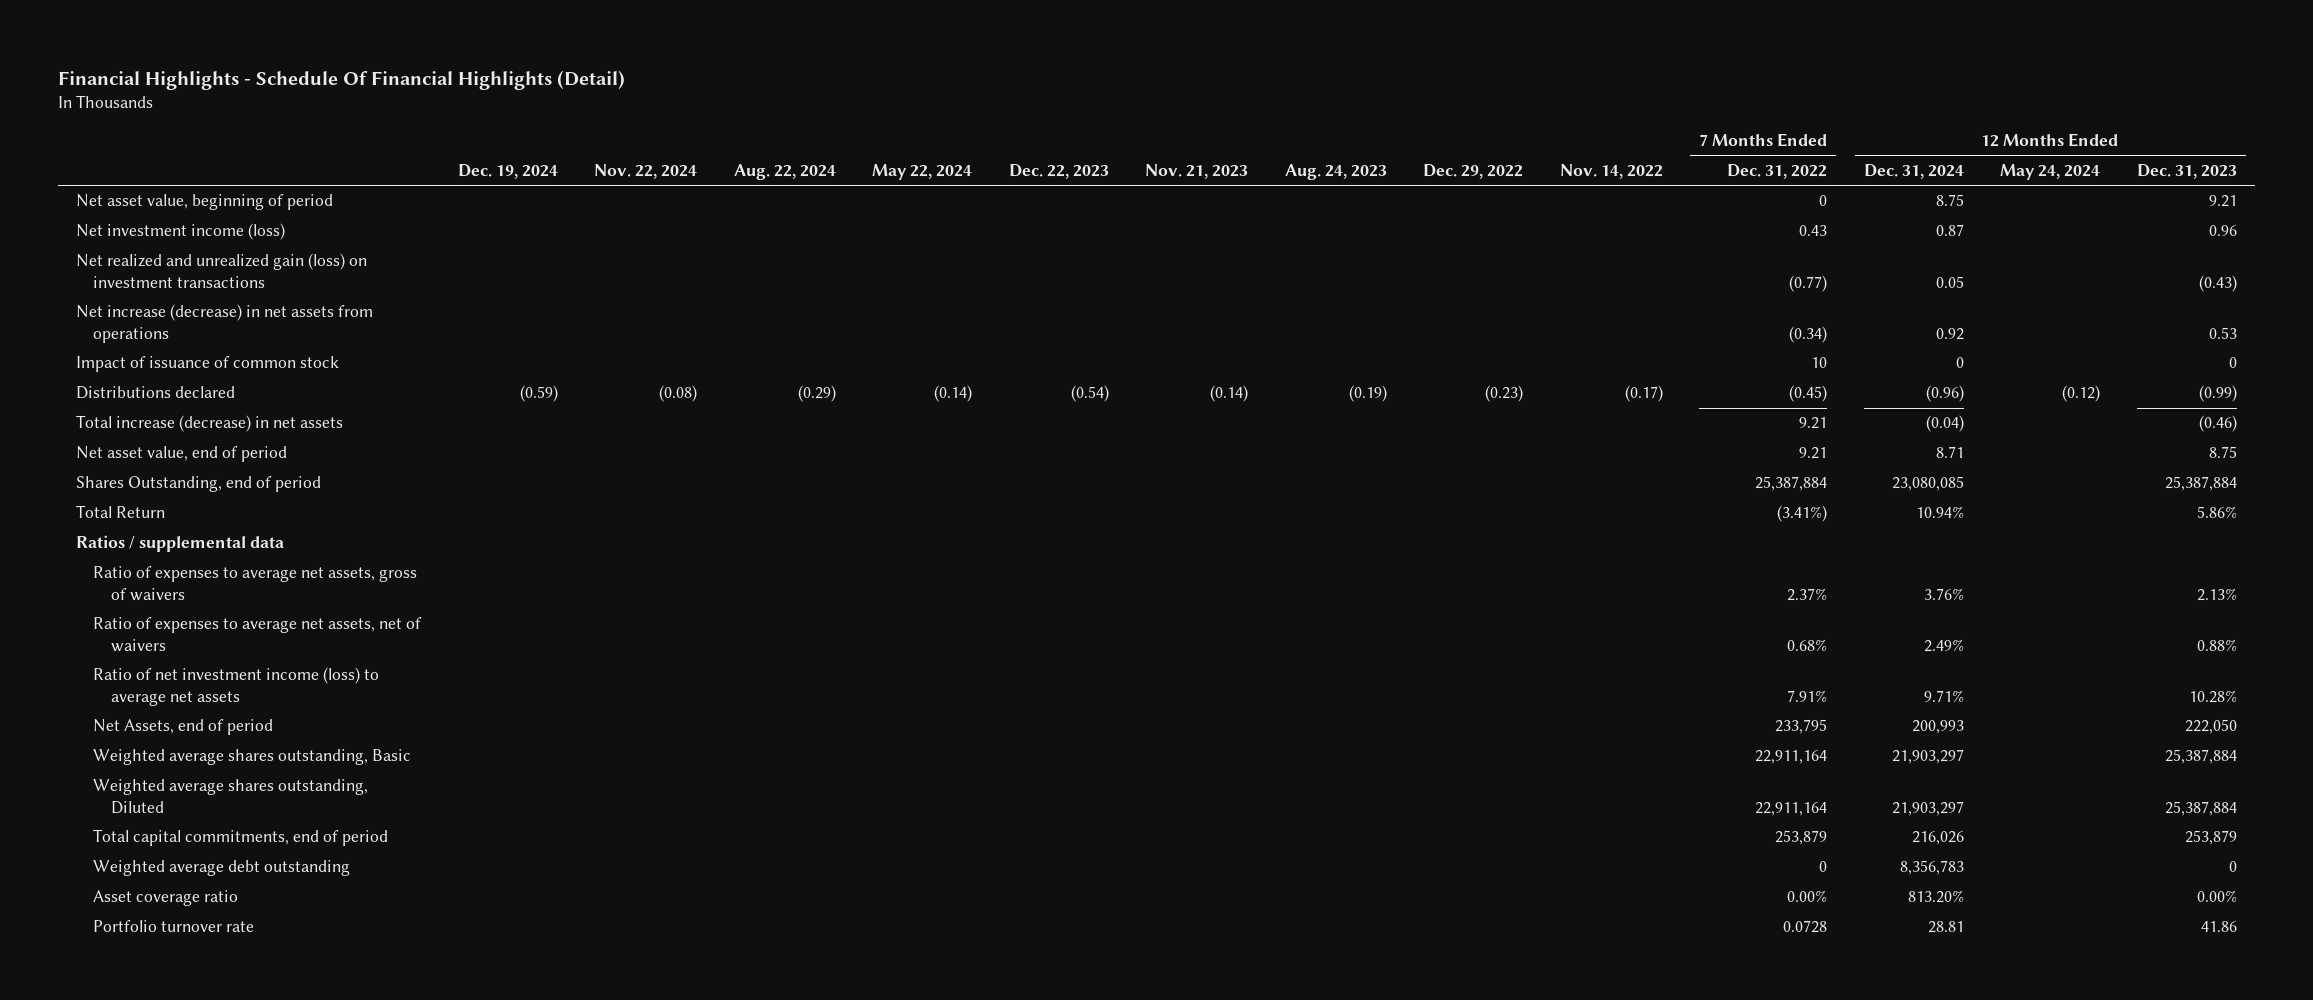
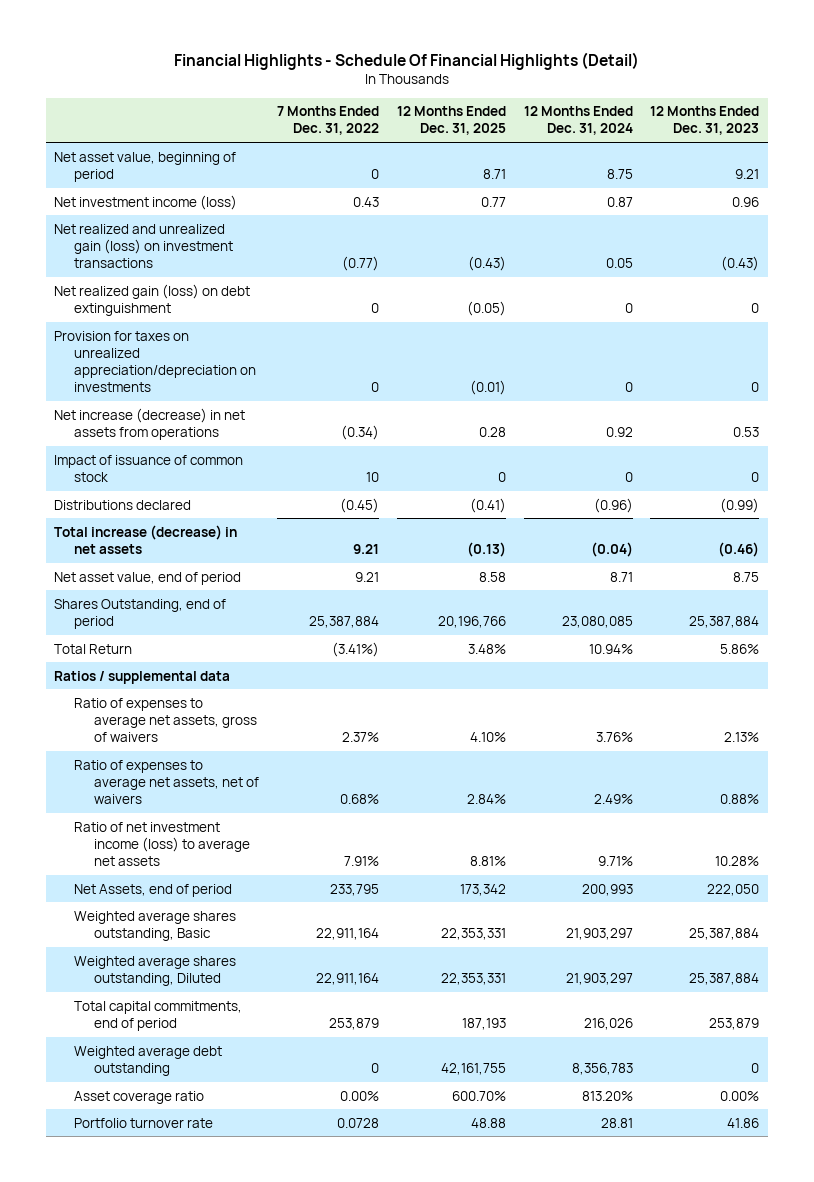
[457,163,558,179] Dec. 19, 2024 -> none
[594,163,698,179] Nov. 22, 2024 -> none
[733,163,836,180] Aug. 22, 2024 -> none
[872,163,973,180] May 22, 2024 -> none
[1008,163,1109,179] Dec. 22, 2023 -> none
[1145,163,1249,179] Nov. 21, 2023 -> none
[1284,163,1387,180] Aug. 24, 2023 -> none
[1423,163,1524,179] Dec. 29, 2022 -> none
[1559,163,1663,179] Nov. 14, 2022 -> none
[2000,163,2101,180] May 24, 2024 -> none
none -> [396,106,506,136] 12 Months Ended Dec. 31, 2025
none -> [54,283,251,316] Net realized gain (loss) on debt extinguishment
none -> [54,330,257,392] Provision for taxes on unrealized appreciation/depreciation on investments

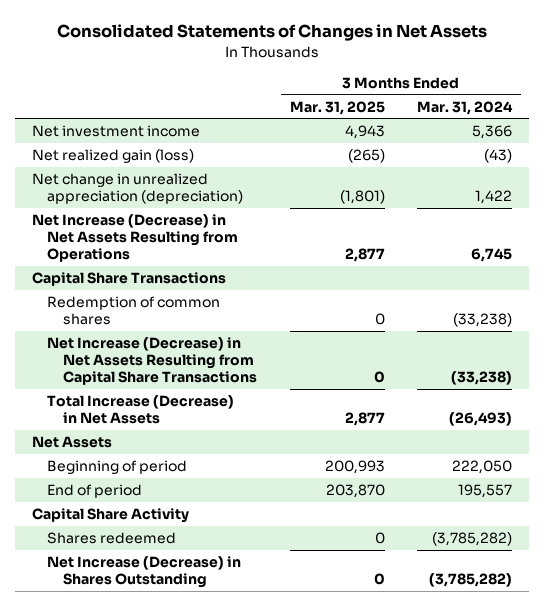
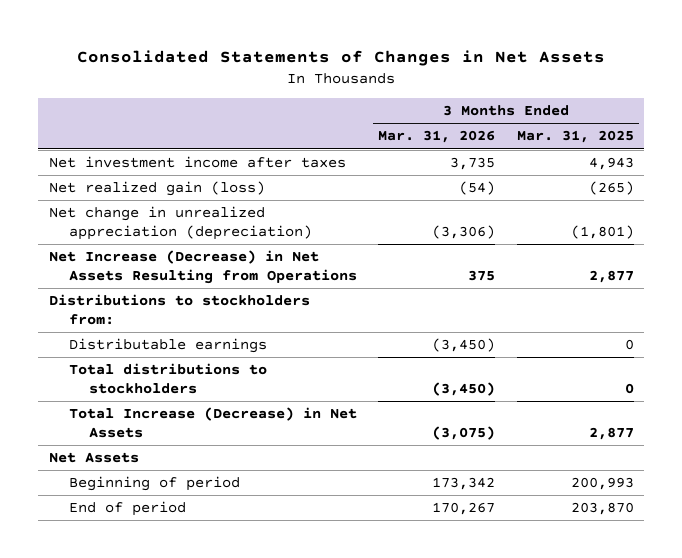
[417,100,514,115] Mar. 31, 2024 -> none
none -> [378,130,496,144] Mar. 31, 2026
[31,125,200,138] Net investment income -> [48,156,346,169] Net investment income after taxes
[31,272,226,287] Capital Share Transactions -> none
[47,296,221,326] Redemption of common shares -> none
[47,337,257,386] Net Increase (Decrease) in Net Assets Resulting from Capital Share Transactions -> none
none -> [48,294,310,326] Distributions to stockholders from:
none -> [69,338,268,354] Distributable earnings
none -> [69,363,268,395] Total distributions to stockholders
[31,508,189,524] Capital Share Activity -> none
[47,532,177,545] Shares redeemed -> none
[47,556,242,589] Net Increase (Decrease) in Shares Outstanding -> none

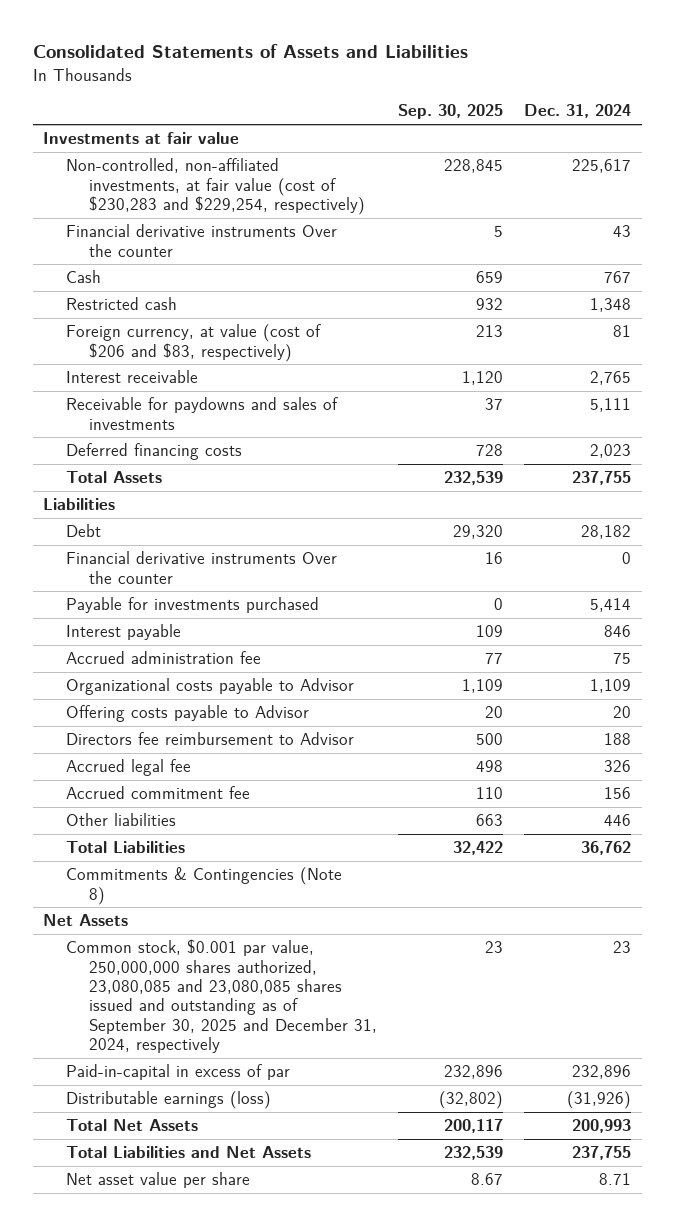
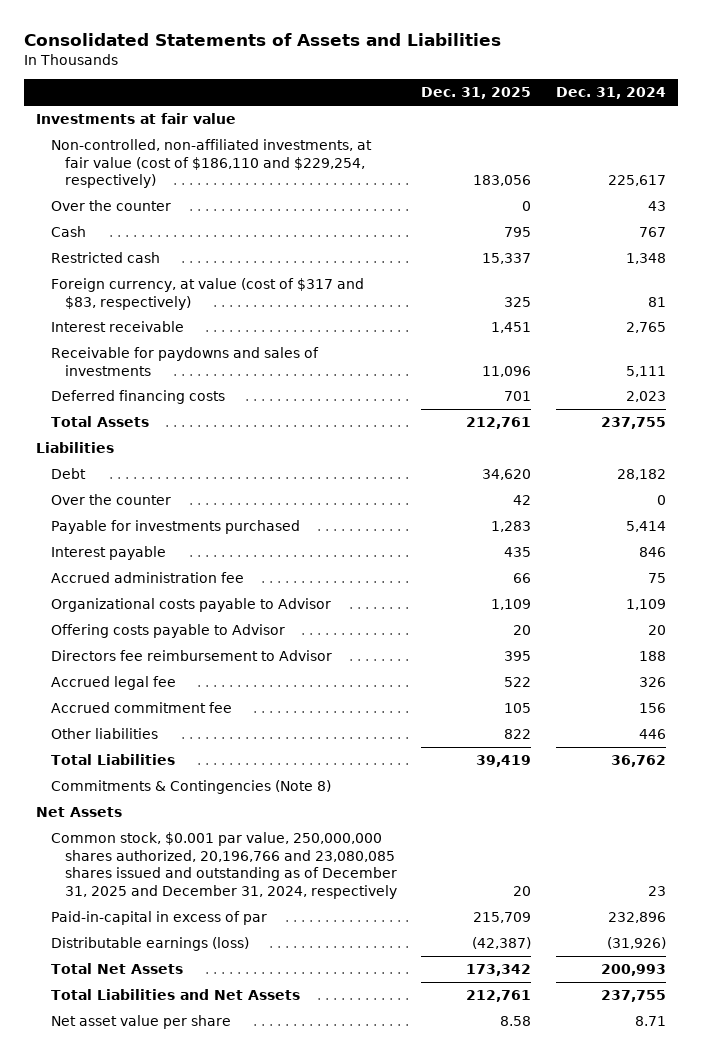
[398,104,504,120] Sep. 30, 2025 -> none
none -> [421,87,532,100] Dec. 31, 2025
[66,158,365,215] Non-controlled, non-affiliated investments, at fair value (cost of $230,283 and $229,254, respectively) -> [50,139,372,189] Non-controlled, non-affiliated investments, at fair value (cost of $186,110 and $229,254, respectively)
[66,224,338,257] Financial derivative instruments Over the counter -> [50,200,171,212] Over the counter
[66,324,322,362] Foreign currency, at value (cost of $206 and $83, respectively) -> [50,278,364,310] Foreign currency, at value (cost of $317 and $83, respectively)
[66,551,338,584] Financial derivative instruments Over the counter -> [50,494,171,506] Over the counter
[66,939,377,1053] Common stock, $0.001 par value, 250,000,000 shares authorized, 23,080,085 and 23,080,085 shares issued and outstanding as of September 30, 2025 and December 31, 2024, respectively -> [50,832,397,899] Common stock, $0.001 par value, 250,000,000 shares authorized, 20,196,766 and 23,080,085 shares issued and outstanding as of December 31, 2025 and December 31, 2024, respectively

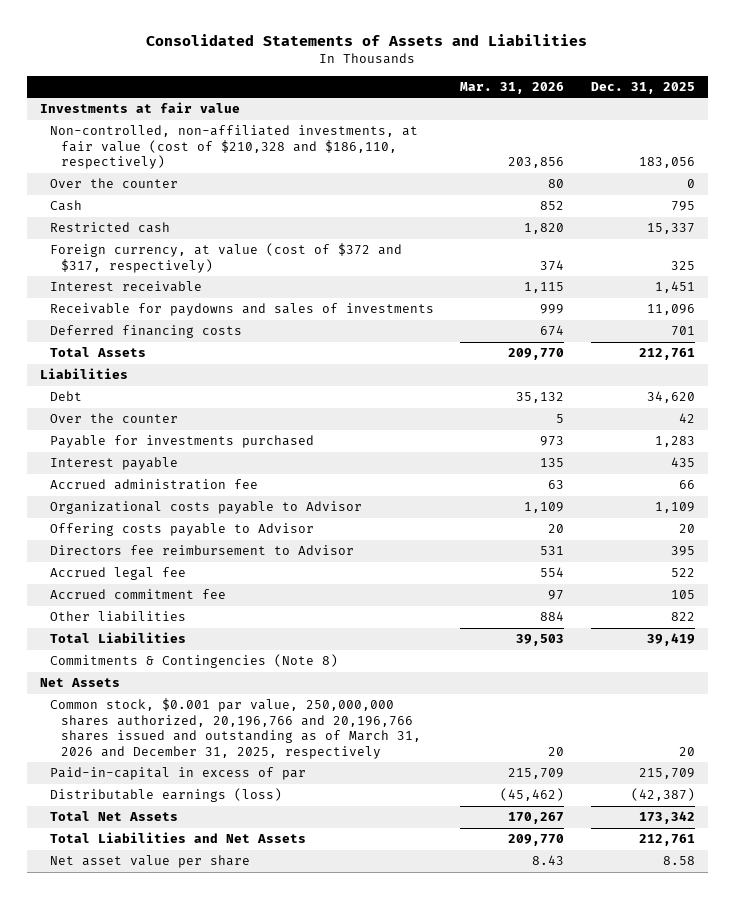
[555,87,666,100] Dec. 31, 2024 -> none
none -> [460,81,565,94] Mar. 31, 2026
[50,139,372,189] Non-controlled, non-affiliated investments, at fair value (cost of $186,110 and $229,254, respectively) -> [50,125,419,170] Non-controlled, non-affiliated investments, at fair value (cost of $210,328 and $186,110, respectively)
[50,278,364,310] Foreign currency, at value (cost of $317 and $83, respectively) -> [50,243,403,273] Foreign currency, at value (cost of $372 and $317, respectively)
[50,832,397,899] Common stock, $0.001 par value, 250,000,000 shares authorized, 20,196,766 and 23,080,085 shares issued and outstanding as of December 31, 2025 and December 31, 2024, respectively -> [50,698,421,759] Common stock, $0.001 par value, 250,000,000 shares authorized, 20,196,766 and 20,196,766 shares issued and outstanding as of March 31, 2026 and December 31, 2025, respectively

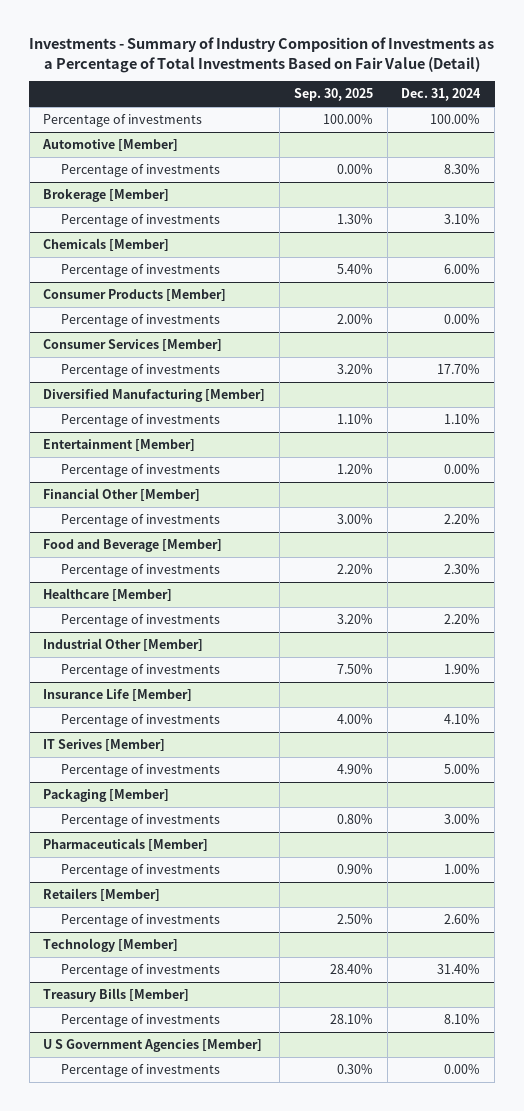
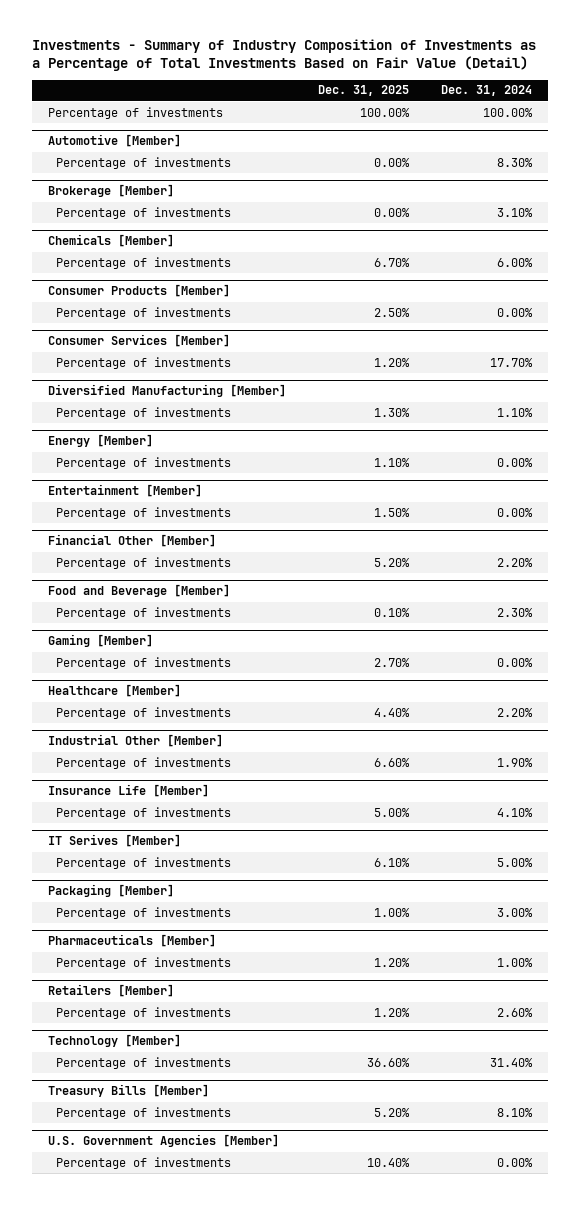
[293,88,373,102] Sep. 30, 2025 -> none
none -> [317,85,409,97] Dec. 31, 2025
none -> [47,434,153,448] Energy [Member]
none -> [56,456,232,469] Percentage of investments
none -> [47,634,153,648] Gaming [Member]
none -> [56,656,232,669] Percentage of investments
[43,1039,263,1053] U S Government Agencies [Member] -> [47,1134,279,1148] U.S. Government Agencies [Member]

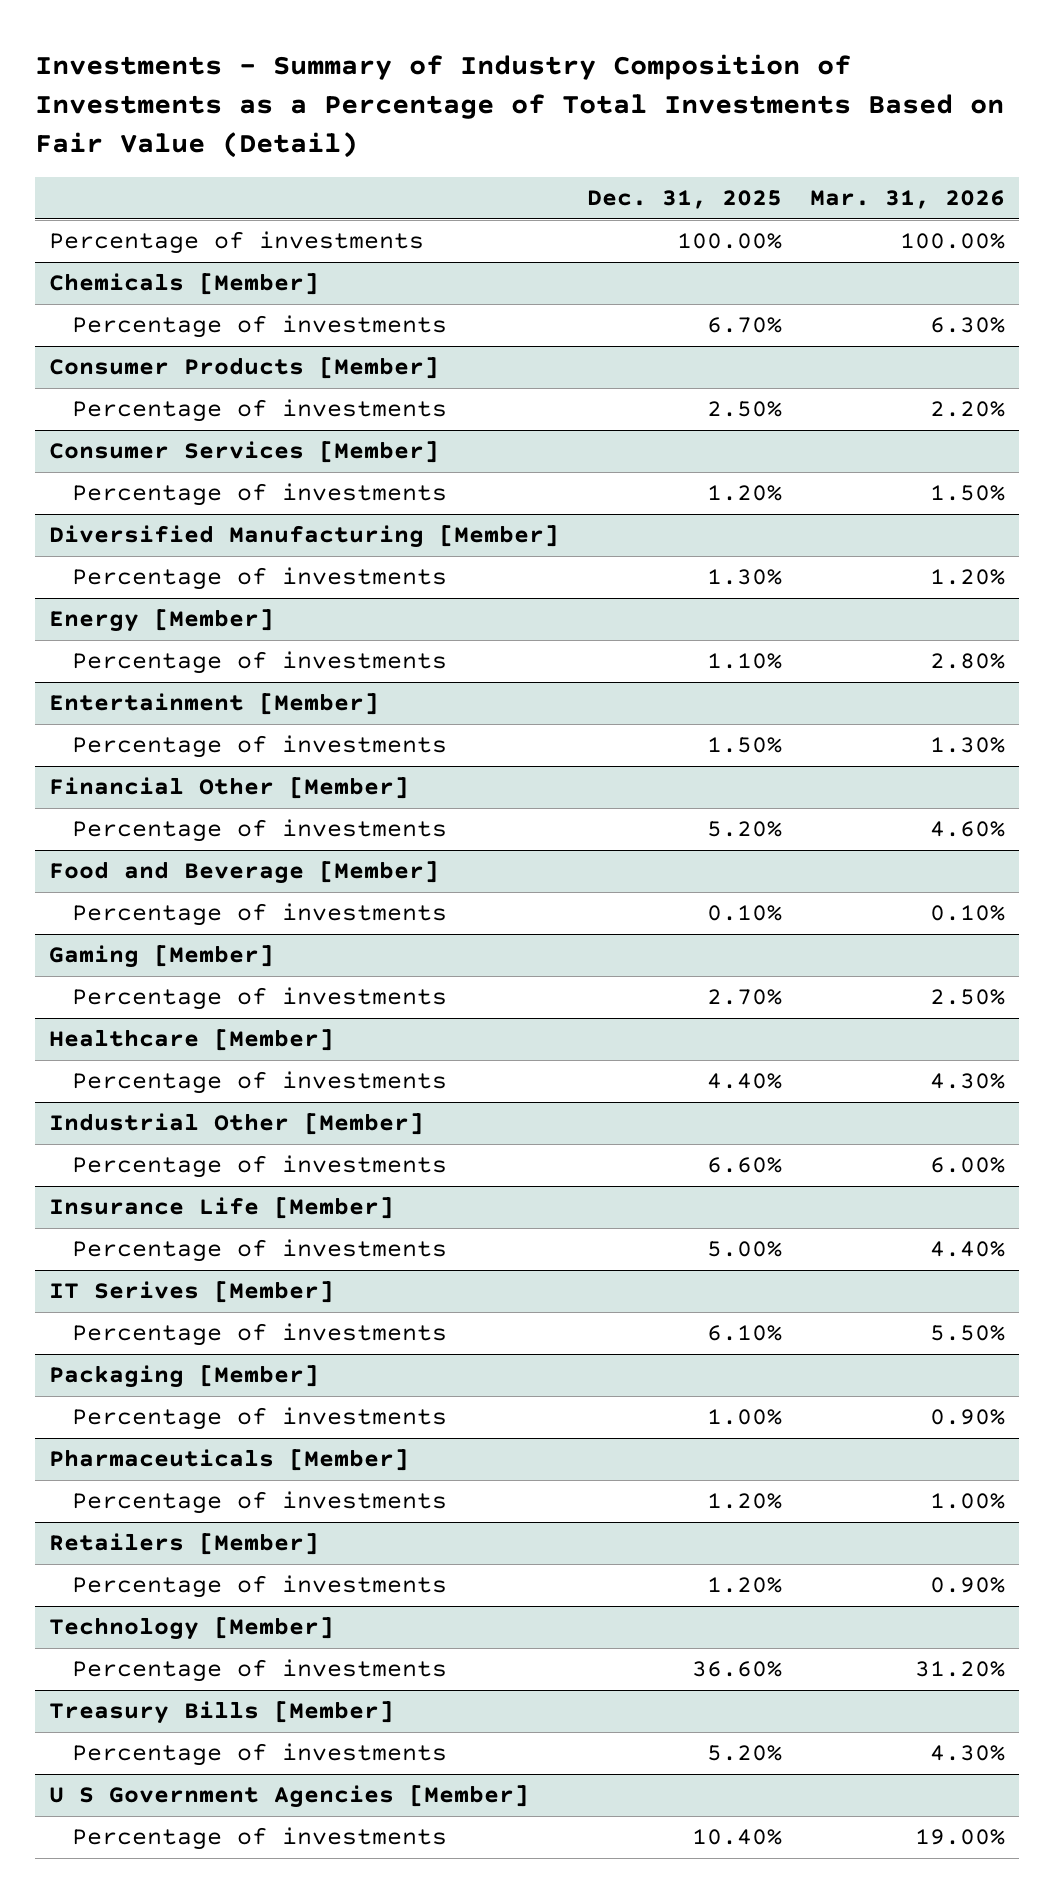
[440,85,532,97] Dec. 31, 2024 -> none
none -> [810,190,1006,210] Mar. 31, 2026
[47,134,181,148] Automotive [Member] -> none
[56,156,232,169] Percentage of investments -> none
[47,184,174,198] Brokerage [Member] -> none
[56,206,232,219] Percentage of investments -> none
[47,1134,279,1148] U.S. Government Agencies [Member] -> [48,1785,529,1809] U S Government Agencies [Member]

